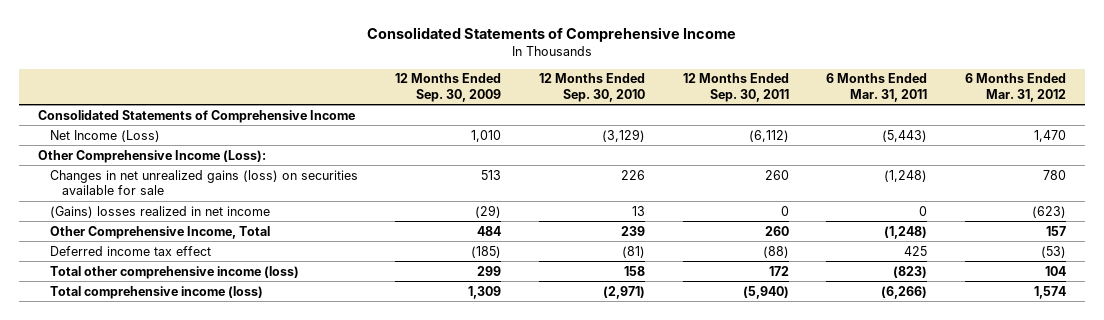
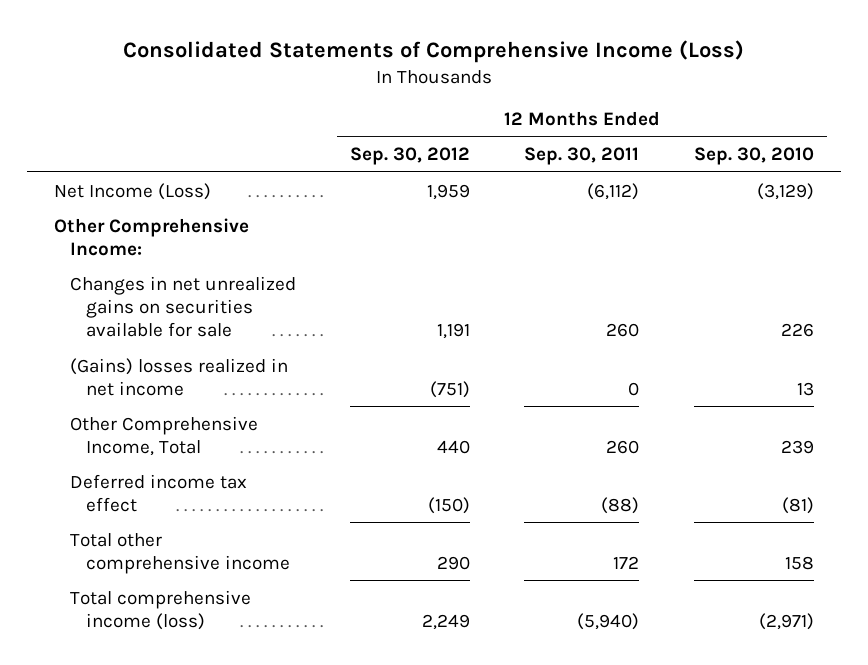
[366,26,736,42] Consolidated Statements of Comprehensive Income -> [122,39,744,63] Consolidated Statements of Comprehensive Income (Loss)
[395,73,502,102] 12 Months Ended Sep. 30, 2009 -> none
[826,73,928,102] 6 Months Ended Mar. 31, 2011 -> none
[964,73,1066,102] 6 Months Ended Mar. 31, 2012 -> none
none -> [350,147,471,166] Sep. 30, 2012
[37,109,355,123] Consolidated Statements of Comprehensive Income -> none
[37,149,266,163] Other Comprehensive Income (Loss): -> [53,217,249,256] Other Comprehensive Income:
[49,169,358,196] Changes in net unrealized gains (loss) on securities available for sale -> [70,275,297,338] Changes in net unrealized gains on securities available for sale
[49,265,299,279] Total other comprehensive income (loss) -> [70,532,291,574] Total other comprehensive income

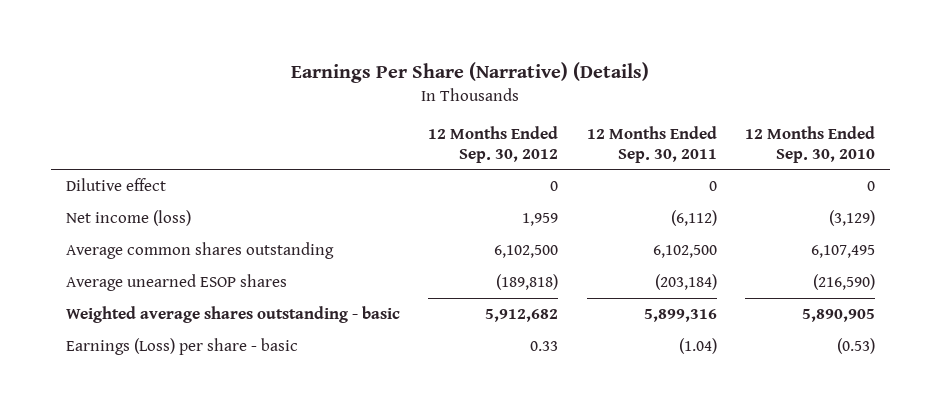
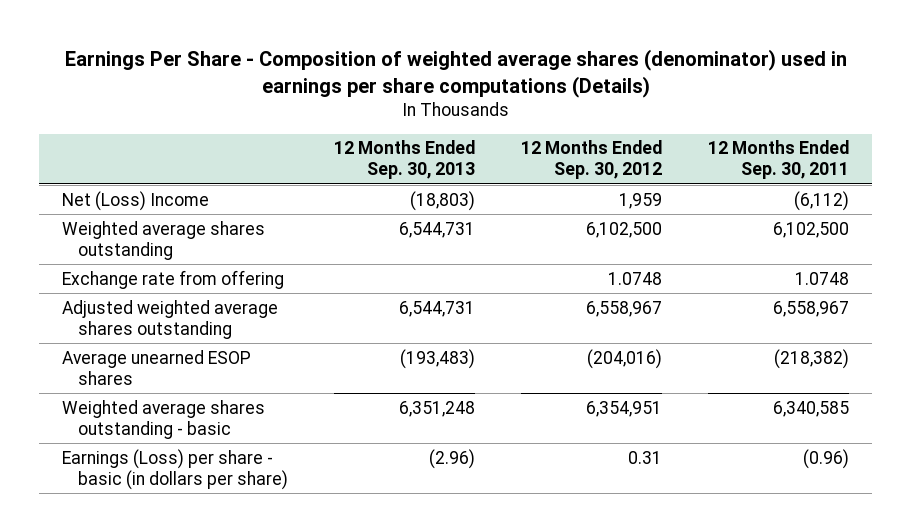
[291,61,650,83] Earnings Per Share (Narrative) (Details) -> [64,48,847,98] Earnings Per Share - Composition of weighted average shares (denominator) used in earnings per share computations (Details)
[745,125,876,163] 12 Months Ended Sep. 30, 2010 -> none
none -> [334,140,476,180] 12 Months Ended Sep. 30, 2013
[65,178,166,192] Dilutive effect -> none
[65,210,191,227] Net income (loss) -> [62,190,210,211] Net (Loss) Income
[65,242,334,260] Average common shares outstanding -> [62,220,266,260] Weighted average shares outstanding
none -> [62,269,285,289] Exchange rate from offering
none -> [62,299,279,339] Adjusted weighted average shares outstanding
[496,274,559,291] (189,818) -> [587,348,663,369] (204,016)
[654,274,717,291] (203,184) -> [774,348,850,369] (218,382)
[485,309,559,323] 5,912,682 -> [586,400,663,417] 6,354,951
[643,309,717,323] 5,899,316 -> [773,400,850,417] 6,340,585
[65,338,298,356] Earnings (Loss) per share - basic -> [62,448,289,490] Earnings (Loss) per share - basic (in dollars per share)
[530,341,559,352] 0.33 -> [628,450,663,464] 0.31
[678,338,717,355] (1.04) -> [803,448,850,469] (0.96)

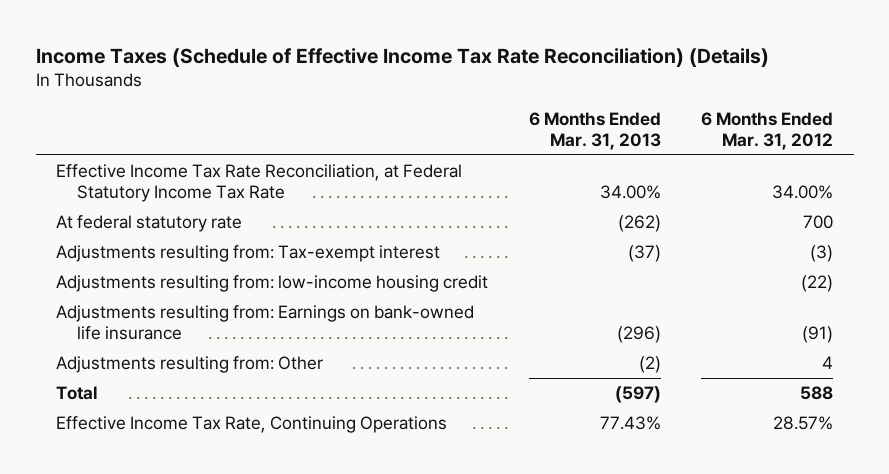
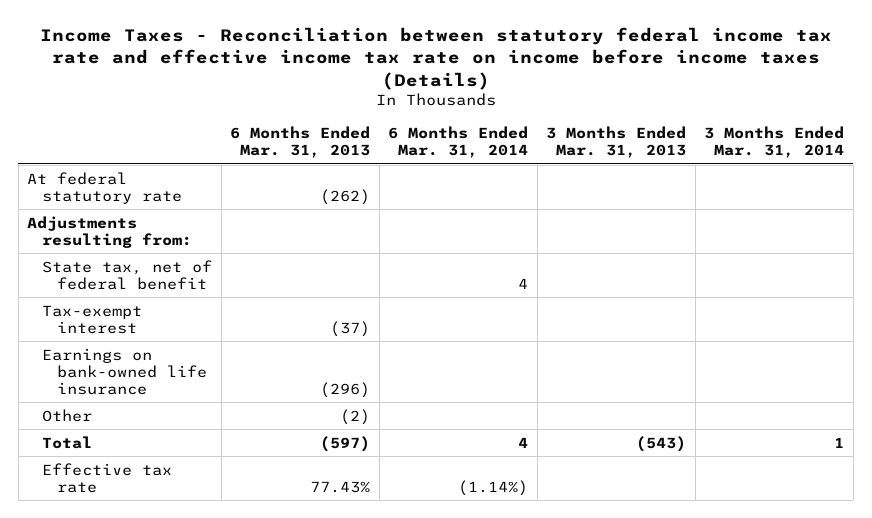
[35,47,769,67] Income Taxes (Schedule of Effective Income Tax Rate Reconciliation) (Details) -> [39,26,832,90] Income Taxes - Reconciliation between statutory federal income tax rate and effective income tax rate on income before income taxes (Details)
[701,111,834,150] 6 Months Ended Mar. 31, 2012 -> none
none -> [388,126,529,159] 6 Months Ended Mar. 31, 2014
none -> [546,126,687,159] 3 Months Ended Mar. 31, 2013
none -> [704,126,845,159] 3 Months Ended Mar. 31, 2014
[56,163,463,203] Effective Income Tax Rate Reconciliation, at Federal Statutory Income Tax Rate -> none
[56,274,489,292] Adjustments resulting from: low-income housing credit -> none
none -> [27,215,193,248] Adjustments resulting from:
none -> [42,259,213,290] State tax, net of federal benefit
[56,244,441,262] Adjustments resulting from: Tax-exempt interest -> [42,304,143,334] Tax-exempt interest
[56,304,475,341] Adjustments resulting from: Earnings on bank-owned life insurance -> [42,347,208,395] Earnings on bank-owned life insurance
[56,355,324,373] Adjustments resulting from: Other -> [42,408,93,422] Other
[56,415,448,433] Effective Income Tax Rate, Continuing Operations -> [42,462,173,493] Effective tax rate

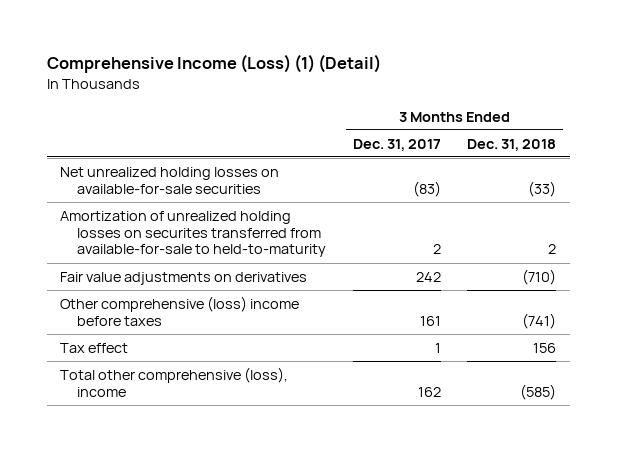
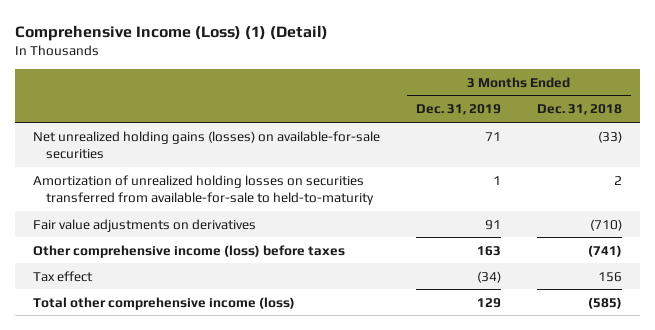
[352,138,441,151] Dec. 31, 2017 -> none
none -> [415,104,501,116] Dec. 31, 2019
[60,166,280,194] Net unrealized holding losses on available-for-sale securities -> [33,130,381,159] Net unrealized holding gains (losses) on available-for-sale securities
[60,210,327,258] Amortization of unrealized holding losses on securites transferred from available-for-sale to held-to-maturity -> [33,174,374,205] Amortization of unrealized holding losses on securities transferred from available-for-sale to held-to-maturity
[60,295,300,326] Other comprehensive (loss) income before taxes -> [33,244,346,258] Other comprehensive income (loss) before taxes
[60,366,289,397] Total other comprehensive (loss), income -> [33,296,296,310] Total other comprehensive income (loss)

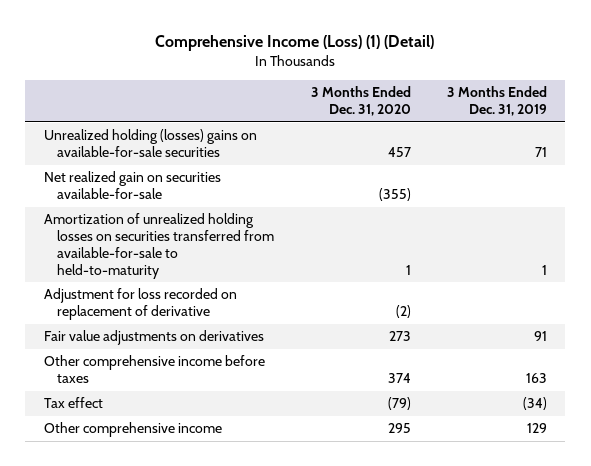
[536,104,622,116] Dec. 31, 2018 -> none
none -> [310,86,411,116] 3 Months Ended Dec. 31, 2020
[33,130,381,159] Net unrealized holding gains (losses) on available-for-sale securities -> [43,129,257,158] Unrealized holding (losses) gains on available-for-sale securities
none -> [43,171,221,200] Net realized gain on securities available-for-sale
none -> [43,288,237,321] Adjustment for loss recorded on replacement of derivative
[33,244,346,258] Other comprehensive income (loss) before taxes -> [43,355,265,384] Other comprehensive income before taxes
[33,296,296,310] Total other comprehensive income (loss) -> [43,422,222,438] Other comprehensive income

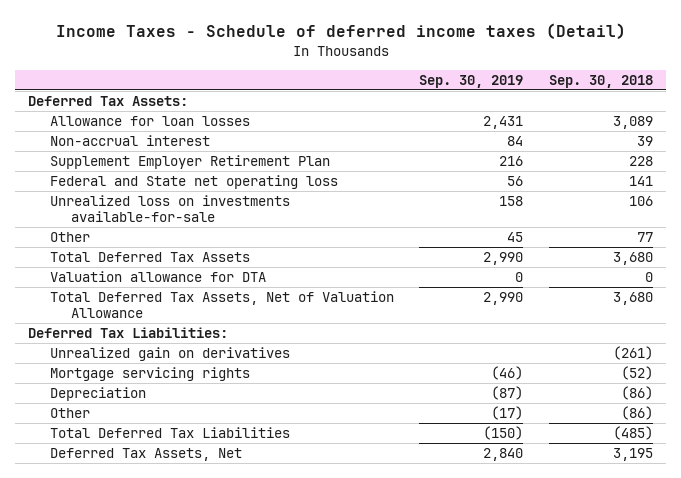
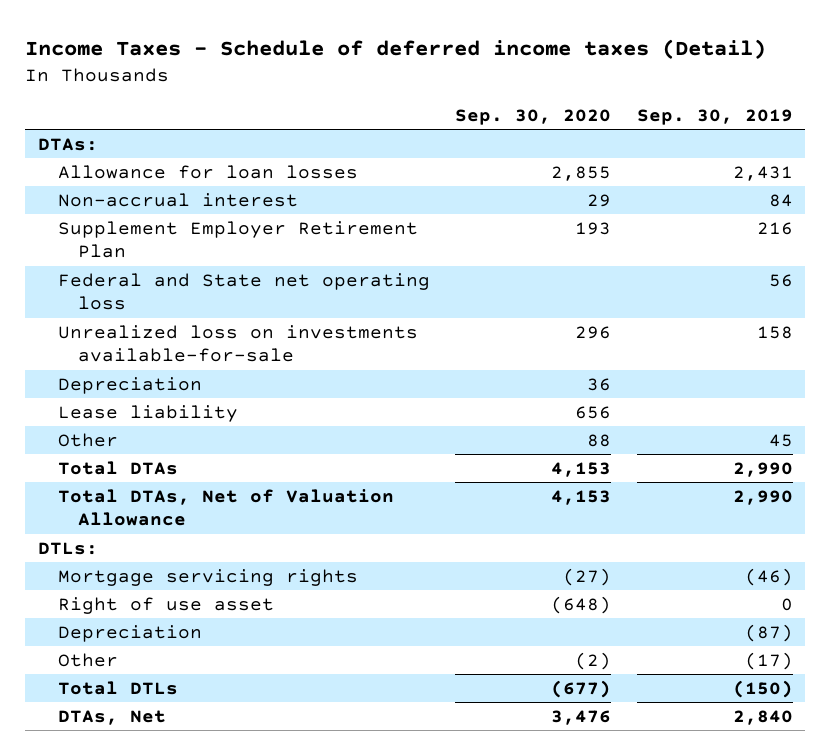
[549,74,654,88] Sep. 30, 2018 -> none
none -> [455,108,612,125] Sep. 30, 2020
[27,96,188,107] Deferred Tax Assets: -> [37,137,98,151] DTAs:
none -> [57,376,202,394] Depreciation
none -> [57,404,238,422] Lease liability
[49,271,266,283] Valuation allowance for DTA -> none
[49,347,290,362] Unrealized gain on derivatives -> none
[49,252,250,263] Total Deferred Tax Assets -> [57,460,178,475] Total DTAs
[49,291,394,319] Total Deferred Tax Assets, Net of Valuation Allowance -> [57,488,394,527] Total DTAs, Net of Valuation Allowance
[27,327,228,339] Deferred Tax Liabilities: -> [37,541,98,555] DTLs:
none -> [57,596,274,614] Right of use asset
[49,427,290,439] Total Deferred Tax Liabilities -> [57,680,178,695] Total DTLs
[49,448,242,462] Deferred Tax Assets, Net -> [57,709,166,725] DTAs, Net

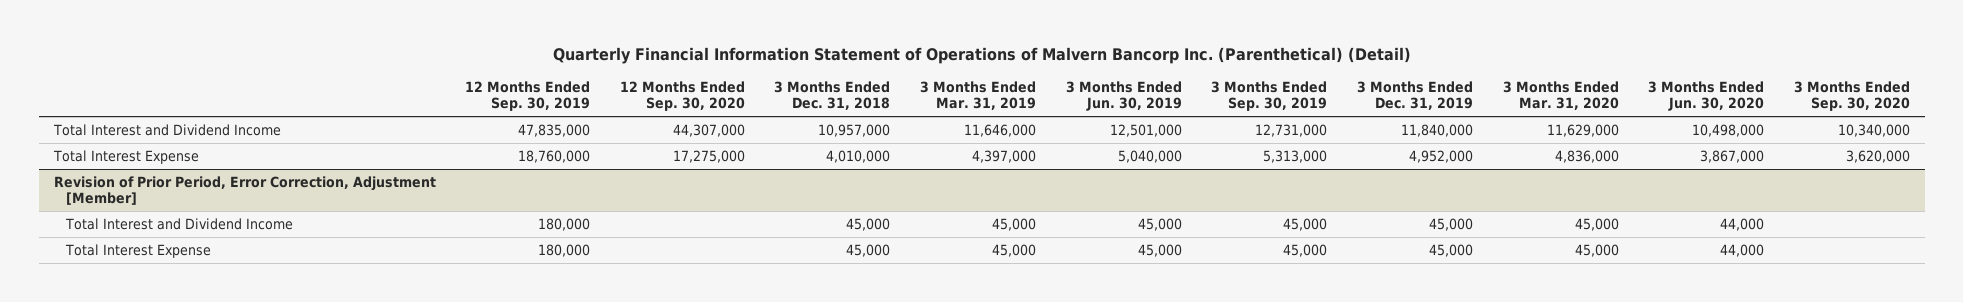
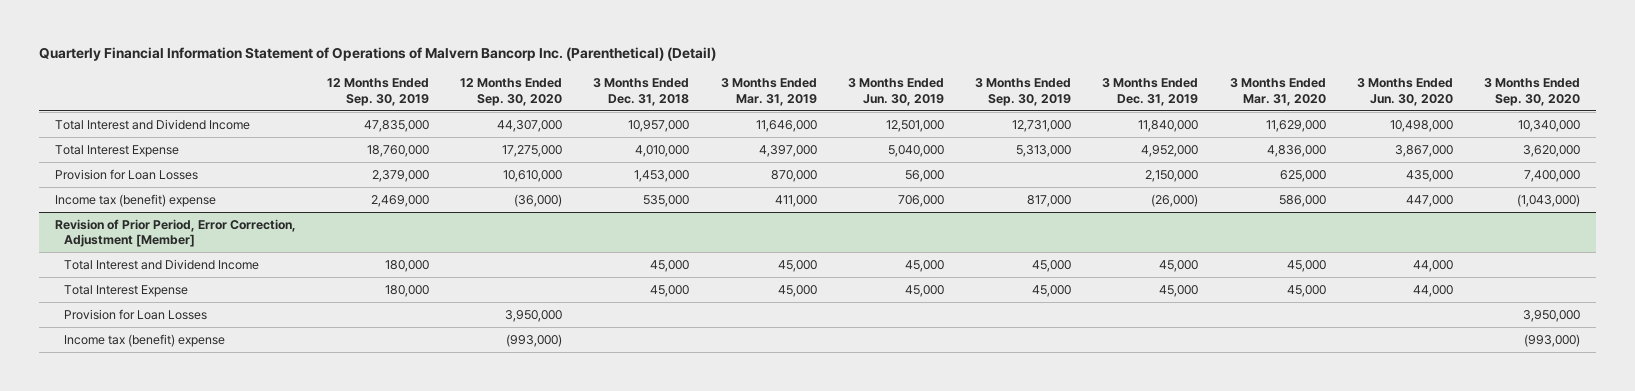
none -> [54,168,198,180] Provision for Loan Losses
none -> [54,193,216,207] Income tax (benefit) expense
none -> [63,308,207,320] Provision for Loan Losses
none -> [63,333,225,347] Income tax (benefit) expense

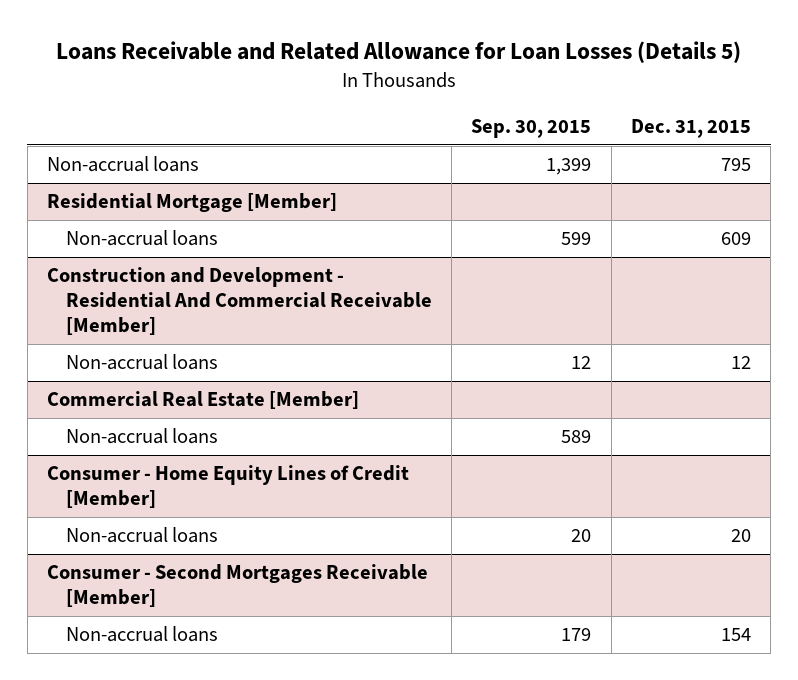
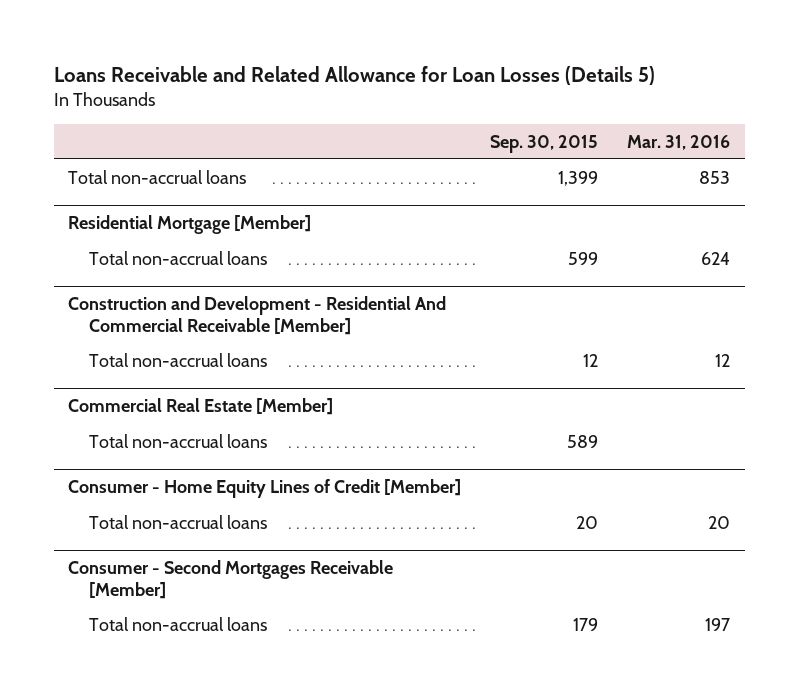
[631,119,752,139] Dec. 31, 2015 -> none
none -> [627,134,731,150] Mar. 31, 2016
[47,156,200,173] Non-accrual loans -> [68,169,247,184] Total non-accrual loans
[65,230,218,247] Non-accrual loans -> [88,250,267,265] Total non-accrual loans
[65,354,218,371] Non-accrual loans -> [88,352,267,367] Total non-accrual loans
[65,428,218,445] Non-accrual loans -> [88,433,267,448] Total non-accrual loans
[65,527,218,544] Non-accrual loans -> [88,514,267,529] Total non-accrual loans
[65,626,218,643] Non-accrual loans -> [88,616,267,631] Total non-accrual loans

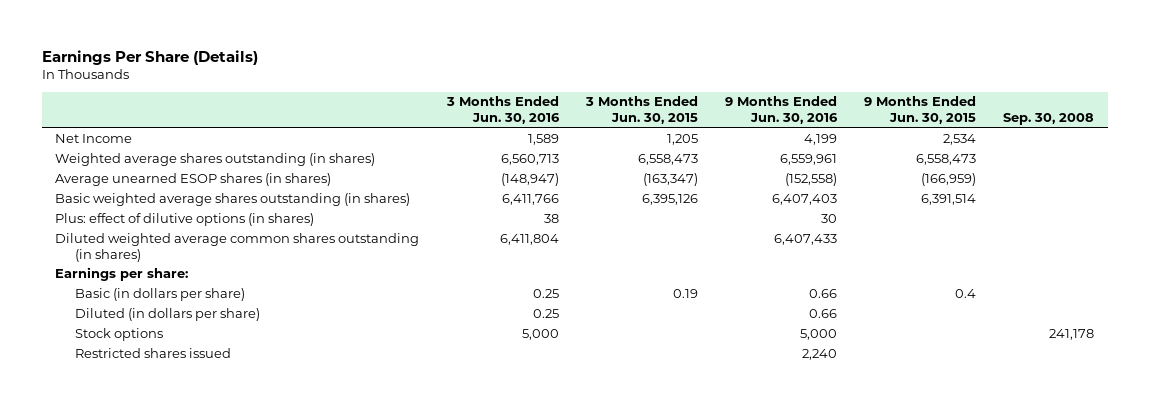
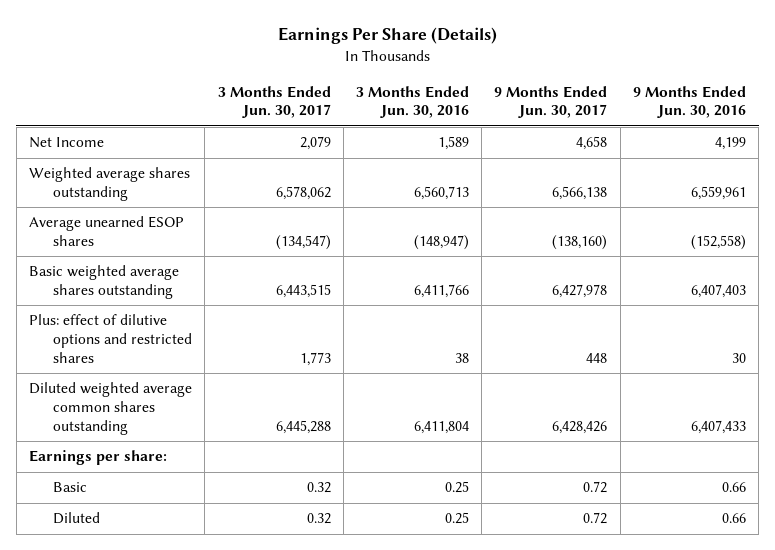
[584,96,698,125] 3 Months Ended Jun. 30, 2015 -> none
[864,96,977,125] 9 Months Ended Jun. 30, 2015 -> none
[1003,113,1095,126] Sep. 30, 2008 -> none
none -> [217,85,331,119] 3 Months Ended Jun. 30, 2017
none -> [494,85,608,119] 9 Months Ended Jun. 30, 2017
[55,153,376,167] Weighted average shares outstanding (in shares) -> [29,167,191,201] Weighted average shares outstanding
[55,173,332,187] Average unearned ESOP shares (in shares) -> [29,216,185,246] Average unearned ESOP shares
[55,193,411,207] Basic weighted average shares outstanding (in shares) -> [29,265,180,299] Basic weighted average shares outstanding
[55,213,315,227] Plus: effect of dilutive options (in shares) -> [29,314,193,363] Plus: effect of dilutive options and restricted shares
[55,233,420,263] Diluted weighted average common shares outstanding (in shares) -> [29,382,193,435] Diluted weighted average common shares outstanding
[75,328,164,342] Stock options -> none
[75,348,232,359] Restricted shares issued -> none
[75,288,246,302] Basic (in dollars per share) -> [53,482,88,493] Basic
[75,308,261,322] Diluted (in dollars per share) -> [53,512,101,525] Diluted

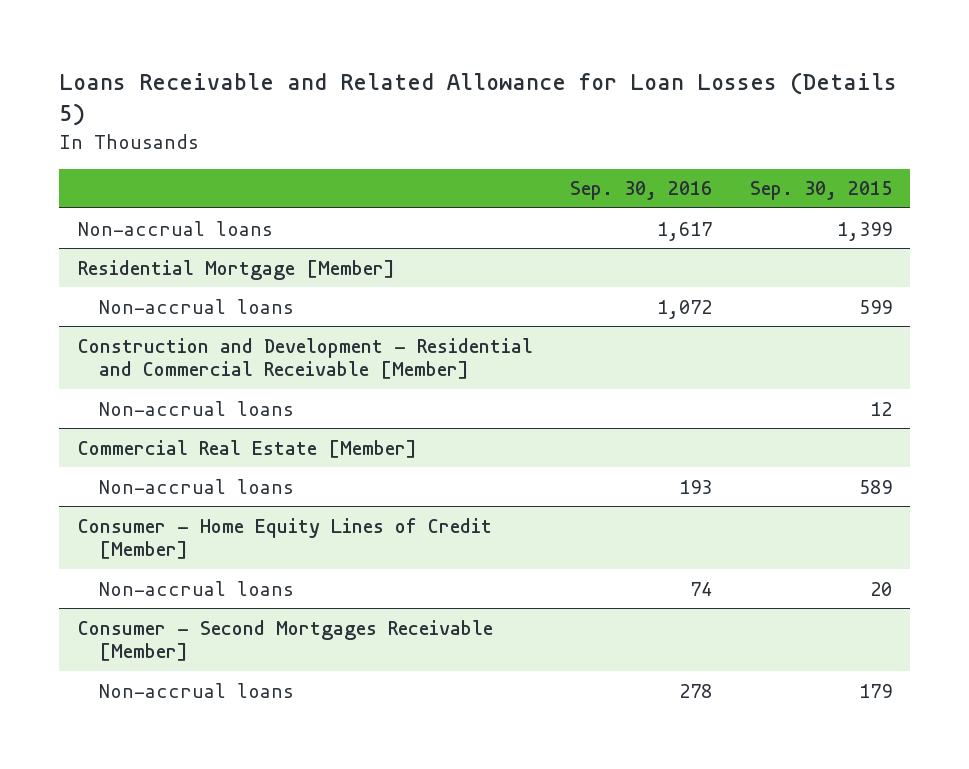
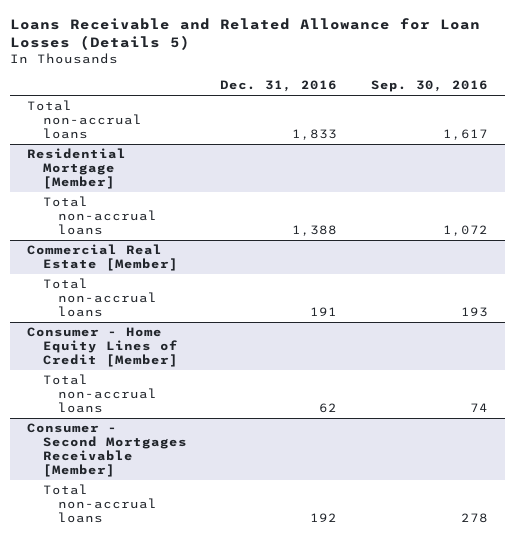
[749,181,892,201] Sep. 30, 2015 -> none
none -> [220,80,338,93] Dec. 31, 2016
[77,220,273,236] Non-accrual loans -> [27,100,142,140] Total non-accrual loans
[77,337,533,380] Construction and Development - Residential and Commercial Receivable [Member] -> none
[98,400,294,416] Non-accrual loans -> none
[98,298,294,314] Non-accrual loans -> [42,196,158,236] Total non-accrual loans
[98,478,294,494] Non-accrual loans -> [42,278,158,318] Total non-accrual loans
[98,580,294,596] Non-accrual loans -> [42,374,158,414] Total non-accrual loans
[98,682,294,698] Non-accrual loans -> [42,484,158,524] Total non-accrual loans

